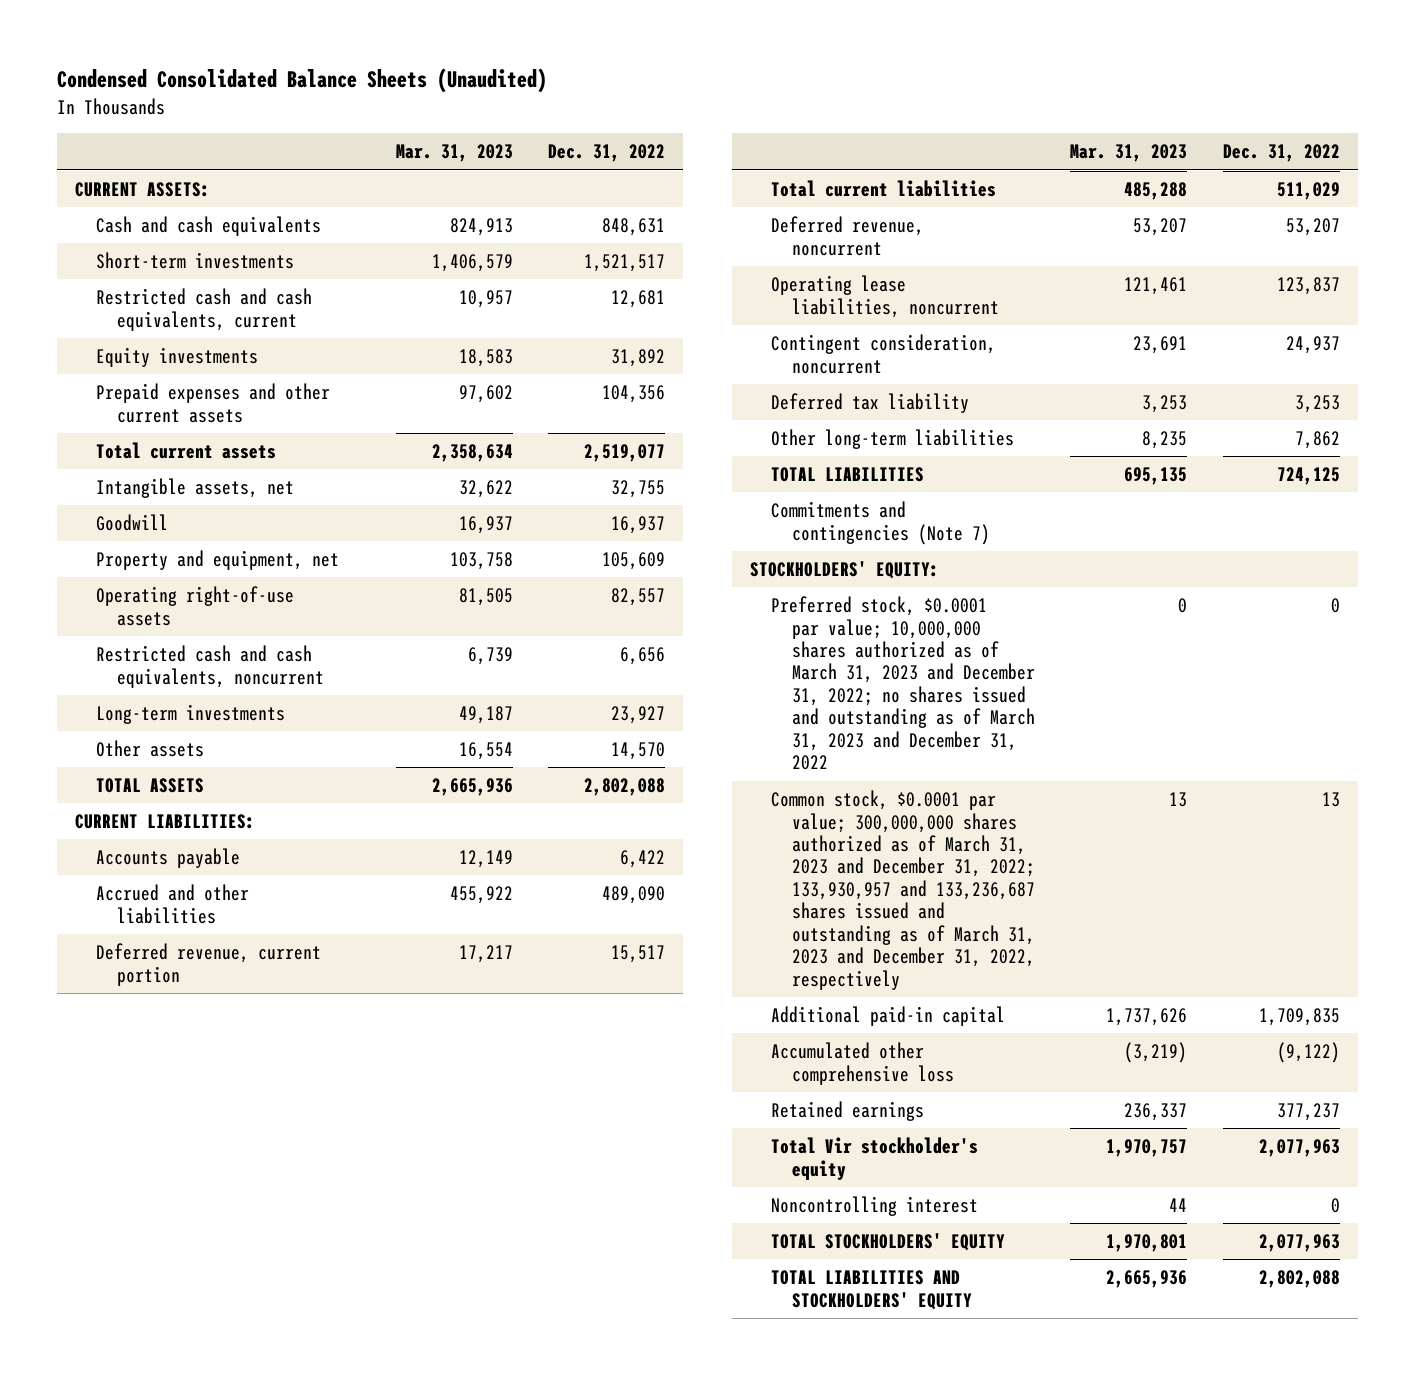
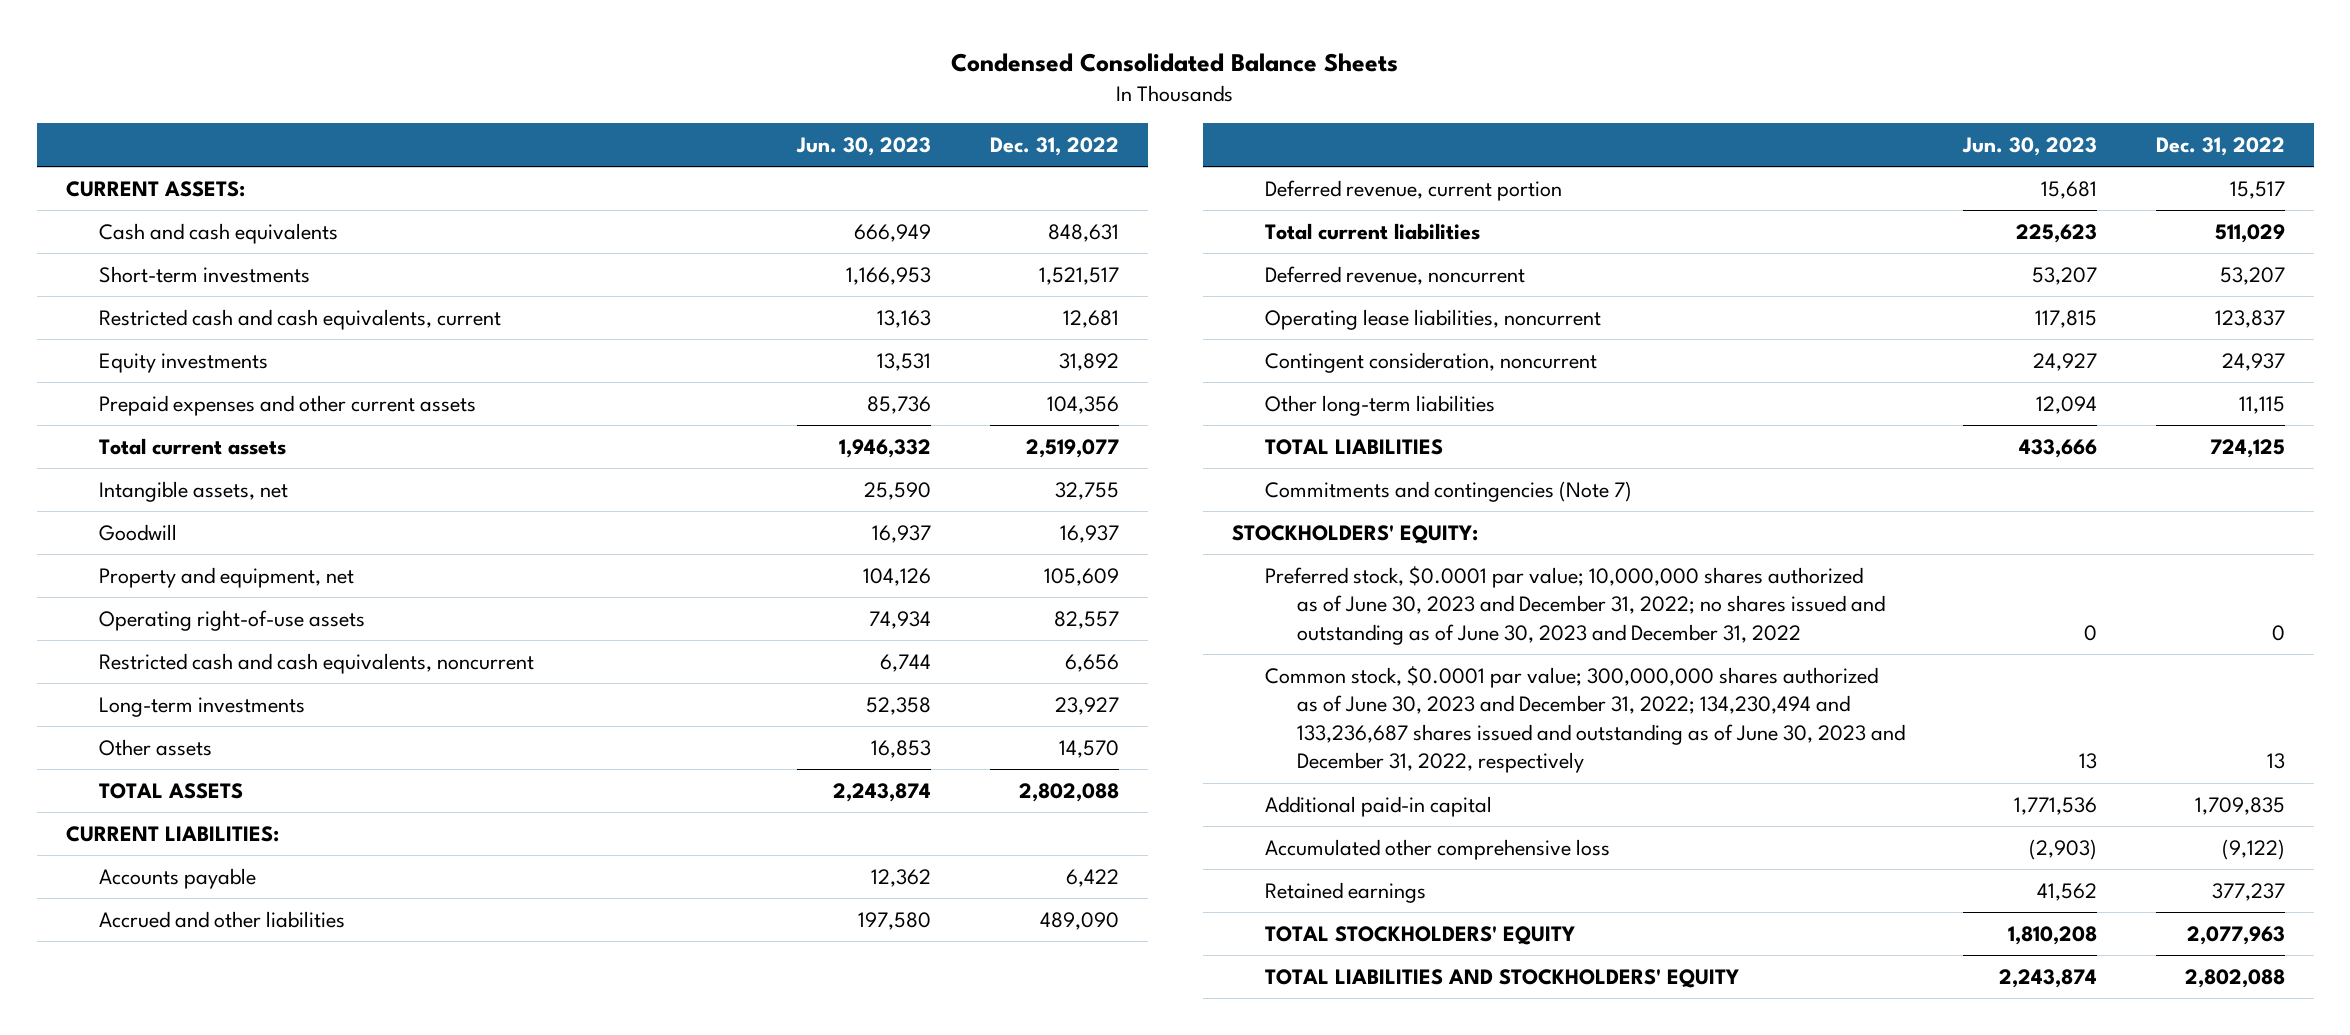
[57,68,548,94] Condensed Consolidated Balance Sheets (Unaudited) -> [951,52,1399,72] Condensed Consolidated Balance Sheets
[395,144,513,163] Mar. 31, 2023 -> none
none -> [796,136,932,156] Jun. 30, 2023
[770,393,969,414] Deferred tax liability -> none
[1295,431,1341,450] 7,862 -> [2238,395,2285,414] 11,115
[770,596,1035,771] Preferred stock, $0.0001 par value; 10,000,000 shares authorized as of March 31, 2023 and December 31, 2022; no shares issued and outstanding as of March 31, 2023 and December 31, 2022 -> [1264,565,1886,645] Preferred stock, $0.0001 par value; 10,000,000 shares authorized as of June 30, 2023 and December 31, 2022; no shares issued and outstanding as of June 30, 2023 and December 31, 2022
[770,790,1035,990] Common stock, $0.0001 par value; 300,000,000 shares authorized as of March 31, 2023 and December 31, 2022; 133,930,957 and 133,236,687 shares issued and outstanding as of March 31, 2023 and December 31, 2022, respectively -> [1264,665,1906,774] Common stock, $0.0001 par value; 300,000,000 shares authorized as of June 30, 2023 and December 31, 2022; 134,230,494 and 133,236,687 shares issued and outstanding as of June 30, 2023 and December 31, 2022, respectively
[770,1137,978,1180] Total Vir stockholder's equity -> none
[770,1196,978,1217] Noncontrolling interest -> none

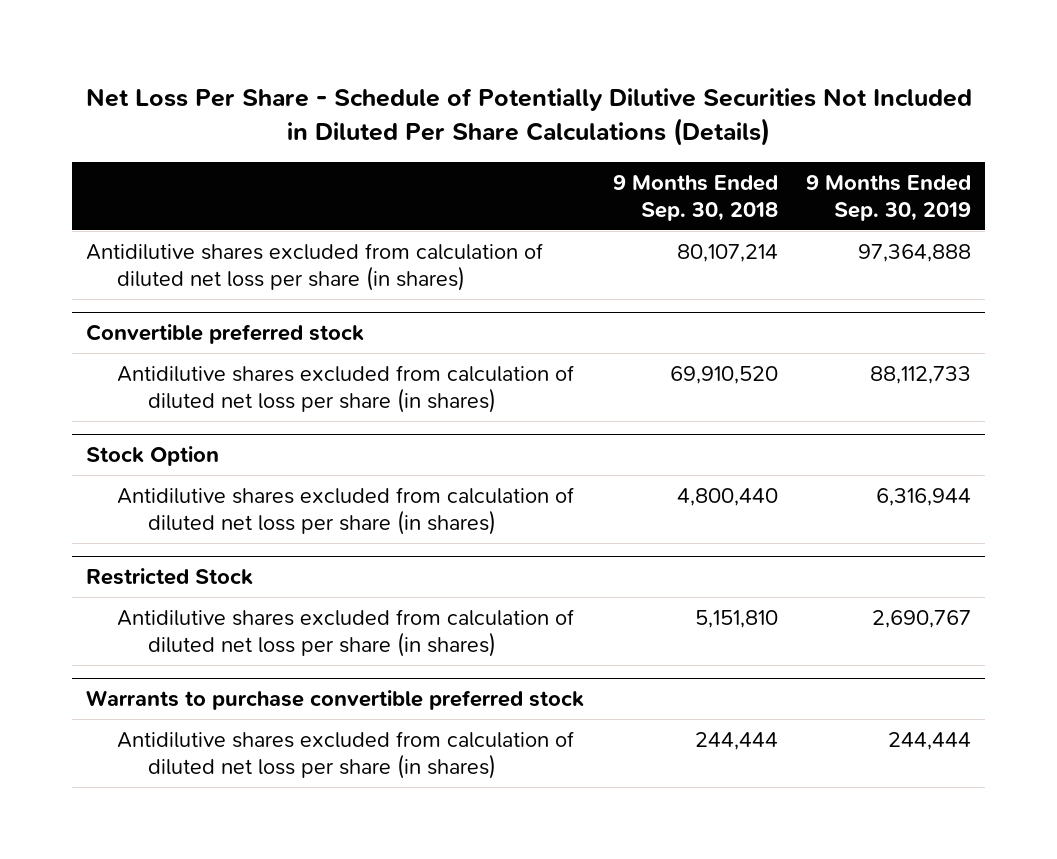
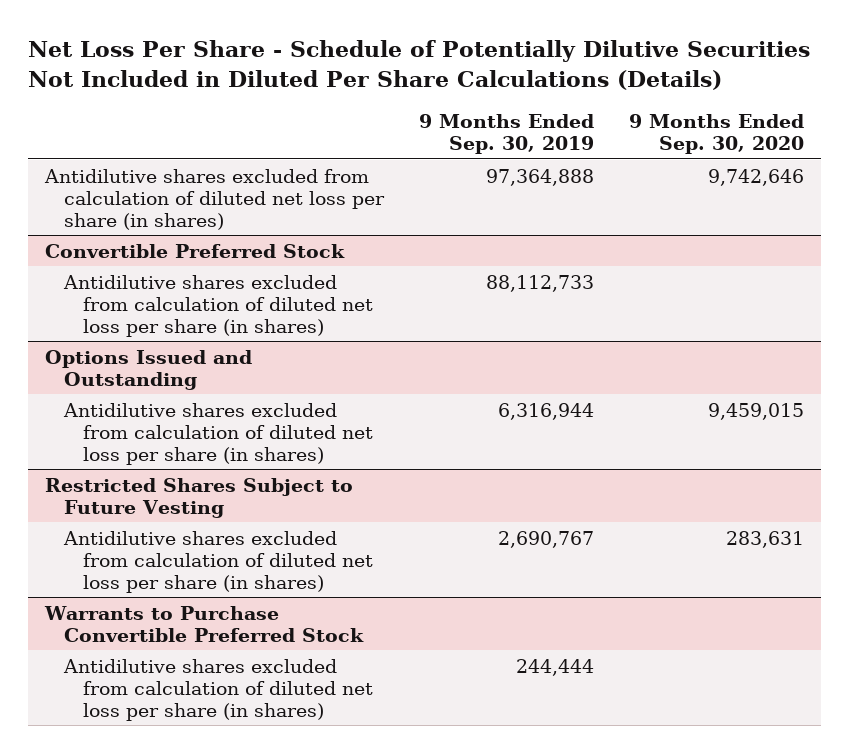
[612,175,778,221] 9 Months Ended Sep. 30, 2018 -> none
none -> [628,114,804,155] 9 Months Ended Sep. 30, 2020
[86,324,365,345] Convertible preferred stock -> [45,243,346,258] Convertible Preferred Stock
[86,446,220,467] Stock Option -> [45,349,253,390] Options Issued and Outstanding
[86,568,254,586] Restricted Stock -> [45,477,354,518] Restricted Shares Subject to Future Vesting
[86,690,585,711] Warrants to purchase convertible preferred stock -> [44,605,364,642] Warrants to Purchase Convertible Preferred Stock

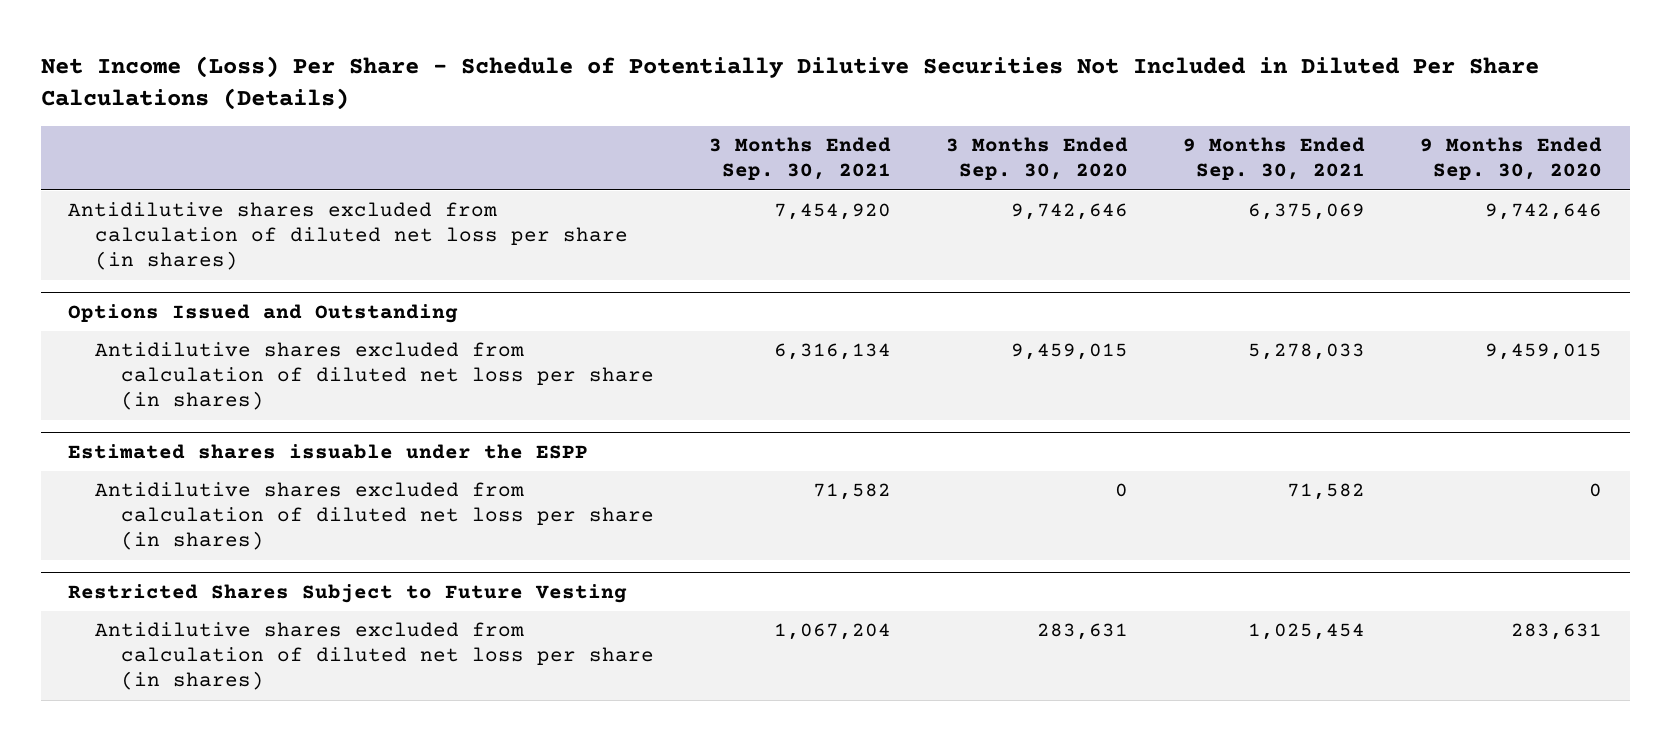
[27,40,810,90] Net Loss Per Share - Schedule of Potentially Dilutive Securities Not Included in Diluted Per Share Calculations (Details) -> [40,55,1539,111] Net Income (Loss) Per Share - Schedule of Potentially Dilutive Securities Not Included in Diluted Per Share Calculations (Details)
[418,114,594,155] 9 Months Ended Sep. 30, 2019 -> none
none -> [709,137,892,181] 3 Months Ended Sep. 30, 2021
none -> [946,137,1129,181] 3 Months Ended Sep. 30, 2020
none -> [1183,137,1366,181] 9 Months Ended Sep. 30, 2021
[45,243,346,258] Convertible Preferred Stock -> none
[62,274,373,337] Antidilutive shares excluded from calculation of diluted net loss per share (in shares) -> none
none -> [68,443,589,459] Estimated shares issuable under the ESPP
none -> [94,482,655,551] Antidilutive shares excluded from calculation of diluted net loss per share (in shares)
[44,605,364,642] Warrants to Purchase Convertible Preferred Stock -> none
[62,658,373,721] Antidilutive shares excluded from calculation of diluted net loss per share (in shares) -> none

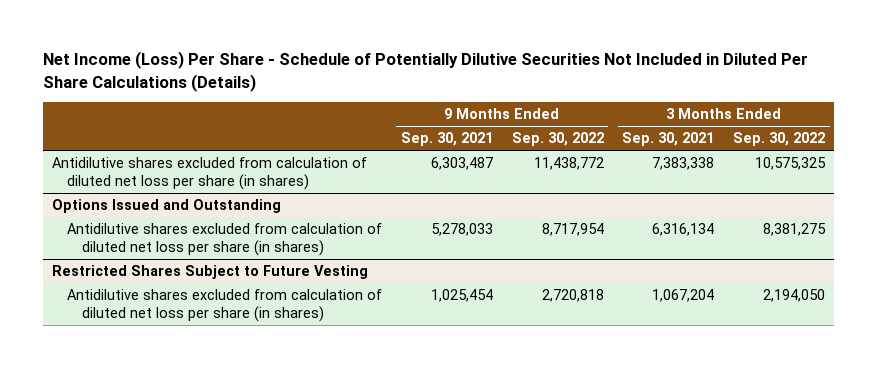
[946,137,1129,181] 3 Months Ended Sep. 30, 2020 -> none
[1420,137,1603,181] 9 Months Ended Sep. 30, 2020 -> none
none -> [511,132,604,147] Sep. 30, 2022
none -> [732,132,825,147] Sep. 30, 2022
[774,203,892,221] 7,454,920 -> [652,157,715,171] 7,383,338
[1248,203,1366,221] 6,375,069 -> [430,157,493,171] 6,303,487
[68,443,589,459] Estimated shares issuable under the ESPP -> none
[94,482,655,551] Antidilutive shares excluded from calculation of diluted net loss per share (in shares) -> none

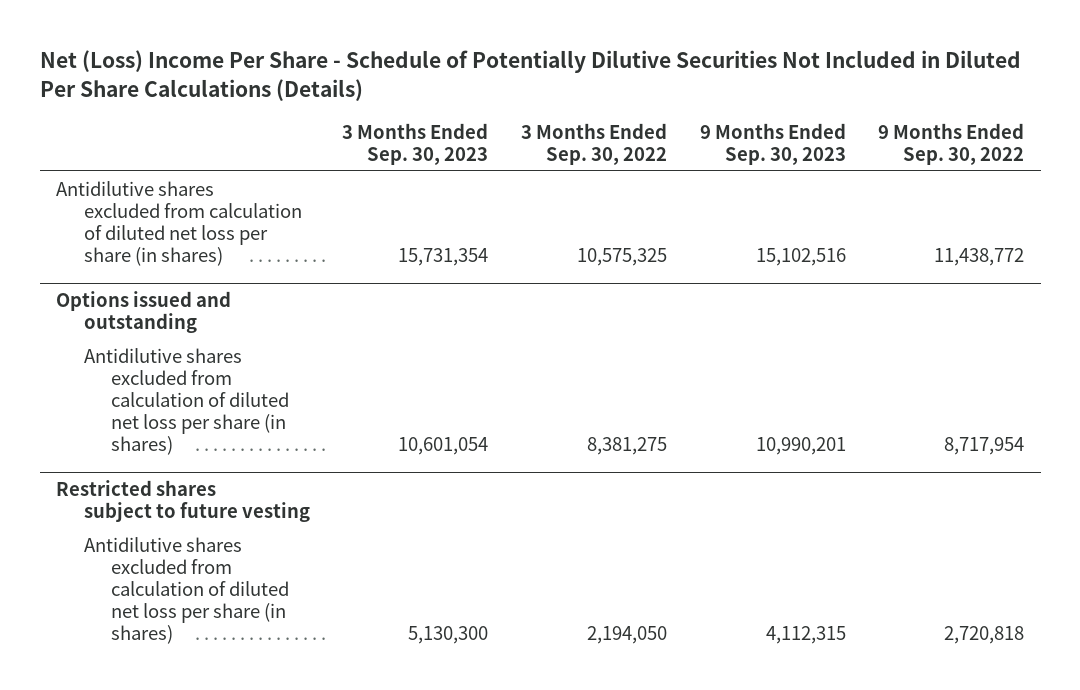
[42,51,808,92] Net Income (Loss) Per Share - Schedule of Potentially Dilutive Securities Not Included in Diluted Per Share Calculations (Details) -> [39,50,1021,101] Net (Loss) Income Per Share - Schedule of Potentially Dilutive Securities Not Included in Diluted Per Share Calculations (Details)
[400,132,493,147] Sep. 30, 2021 -> none
[622,132,715,147] Sep. 30, 2021 -> none
none -> [342,122,489,165] 3 Months Ended Sep. 30, 2023
none -> [699,122,846,165] 9 Months Ended Sep. 30, 2023
[52,199,282,214] Options Issued and Outstanding -> [56,290,232,333] Options issued and outstanding
[52,265,369,280] Restricted Shares Subject to Future Vesting -> [56,479,310,522] Restricted shares subject to future vesting

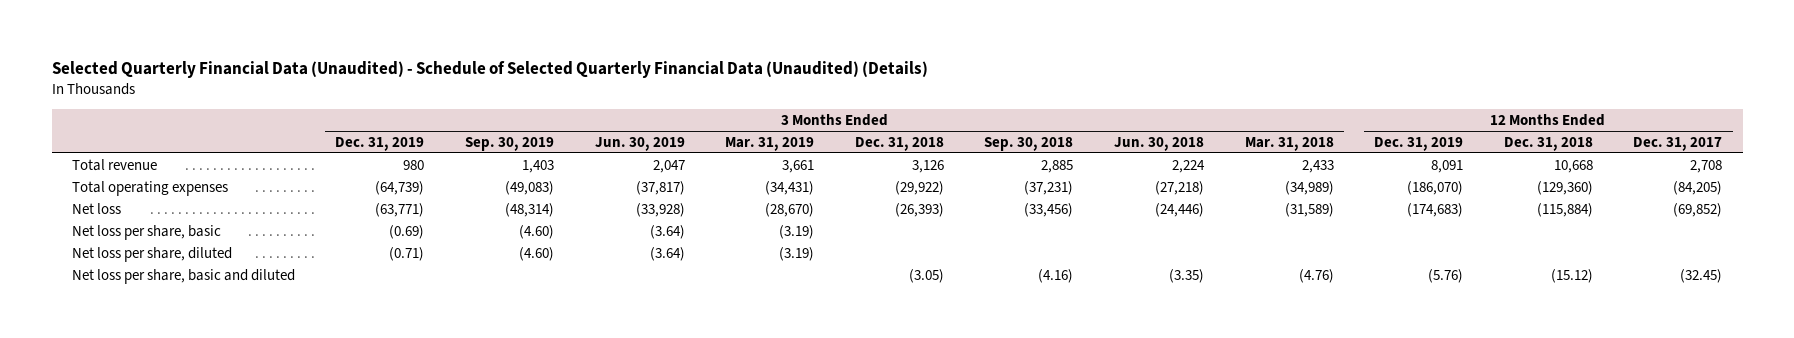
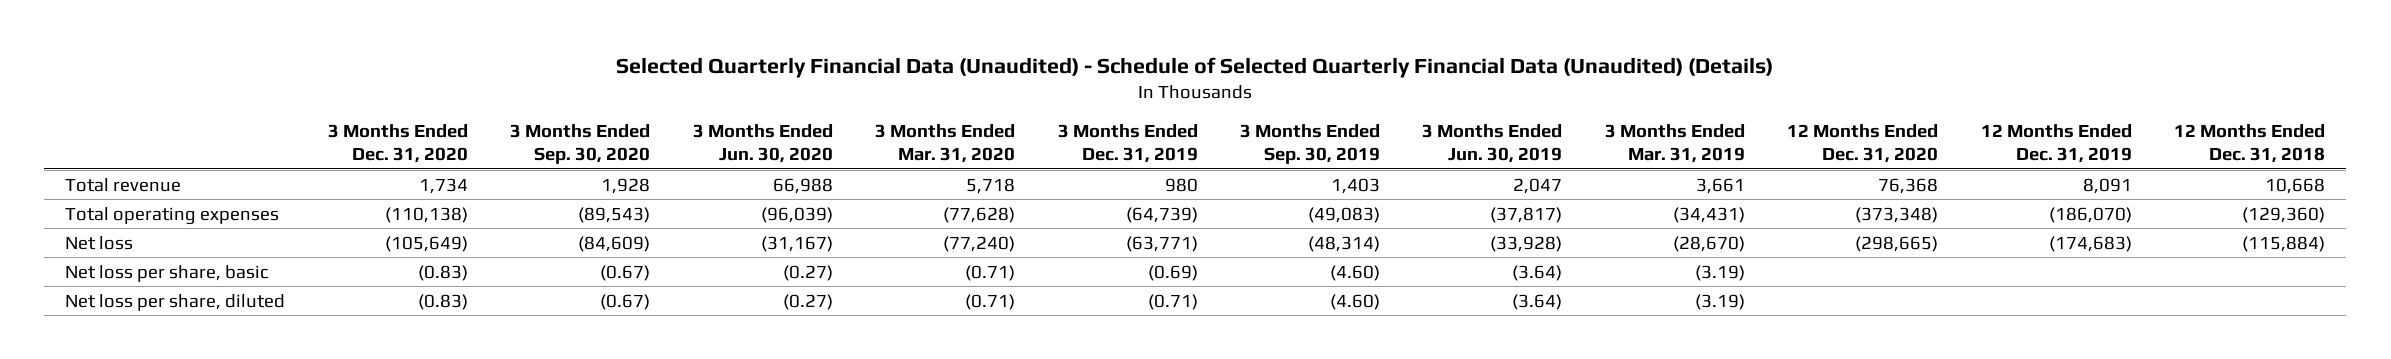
[854,136,944,151] Dec. 31, 2018 -> none
[984,136,1074,151] Sep. 30, 2018 -> none
[1114,136,1205,151] Jun. 30, 2018 -> none
[1244,136,1334,151] Mar. 31, 2018 -> none
[1633,136,1723,151] Dec. 31, 2017 -> none
none -> [327,124,468,163] 3 Months Ended Dec. 31, 2020
none -> [510,124,651,164] 3 Months Ended Sep. 30, 2020
none -> [692,124,833,163] 3 Months Ended Jun. 30, 2020
none -> [875,124,1016,163] 3 Months Ended Mar. 31, 2020
none -> [1787,124,1939,163] 12 Months Ended Dec. 31, 2020
[71,268,295,284] Net loss per share, basic and diluted -> none

